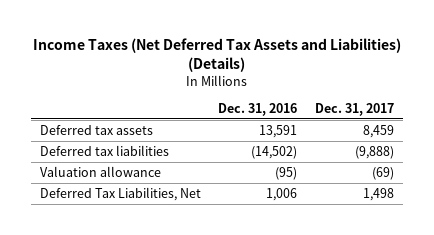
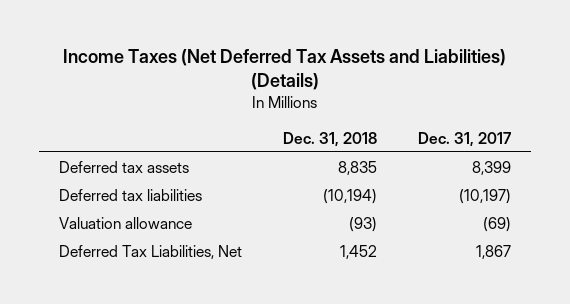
[218,102,298,116] Dec. 31, 2016 -> none
none -> [282,131,377,147] Dec. 31, 2018
[362,124,394,138] 8,459 -> [471,160,511,175] 8,399
[354,145,394,159] (9,888) -> [458,188,511,204] (10,197)
[362,187,394,201] 1,498 -> [475,244,511,259] 1,867

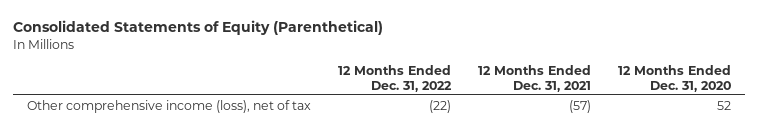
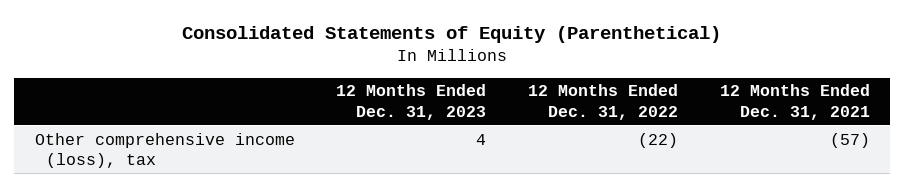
[618,65,732,92] 12 Months Ended Dec. 31, 2020 -> none
none -> [336,84,487,120] 12 Months Ended Dec. 31, 2023
[26,99,311,113] Other comprehensive income (loss), net of tax -> [34,132,295,169] Other comprehensive income (loss), tax

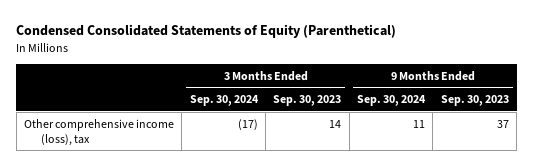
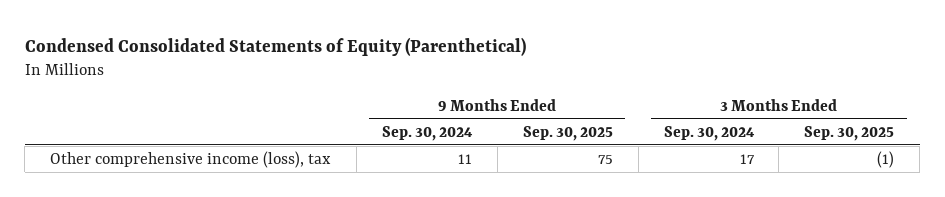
[273,95,342,107] Sep. 30, 2023 -> none
[440,95,509,107] Sep. 30, 2023 -> none
none -> [522,125,613,141] Sep. 30, 2025
none -> [804,125,895,141] Sep. 30, 2025
[237,118,258,130] (17) -> [739,153,755,164] 17

